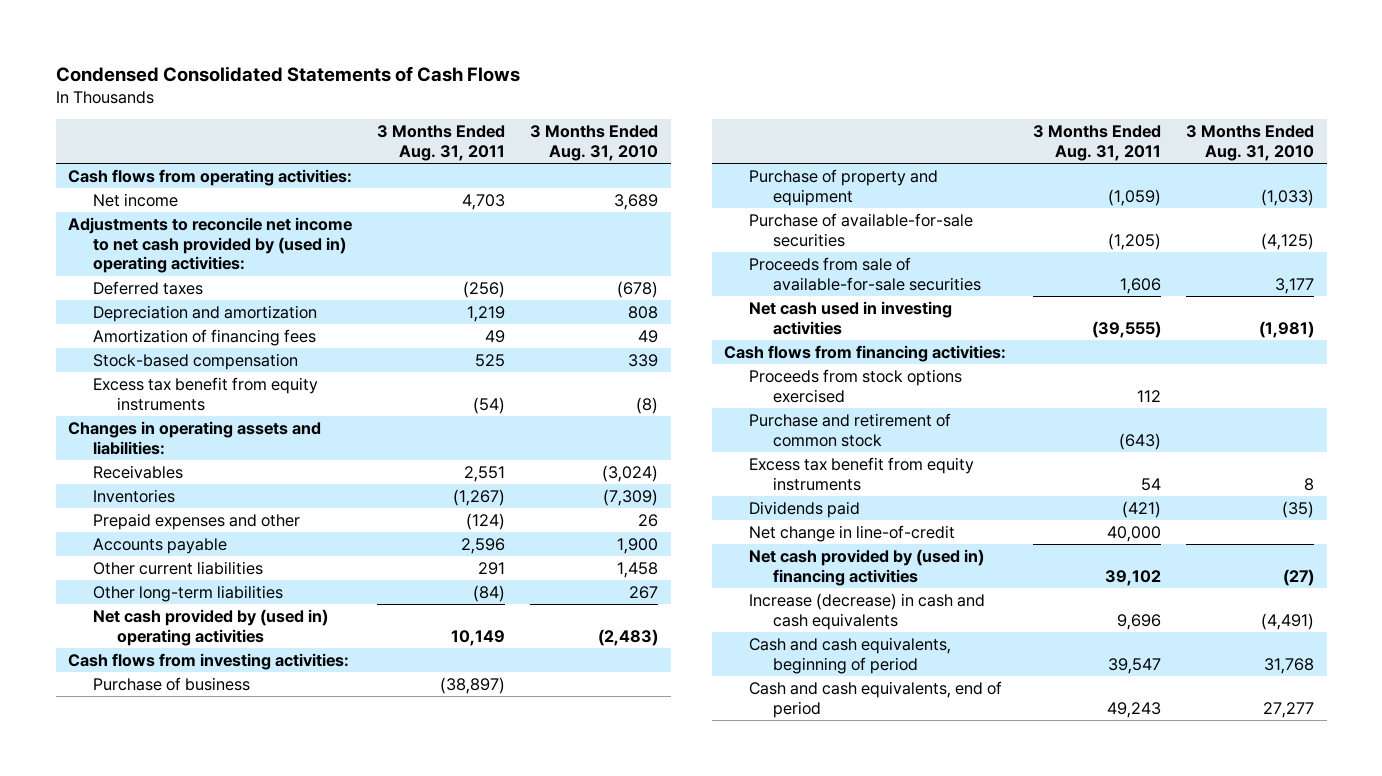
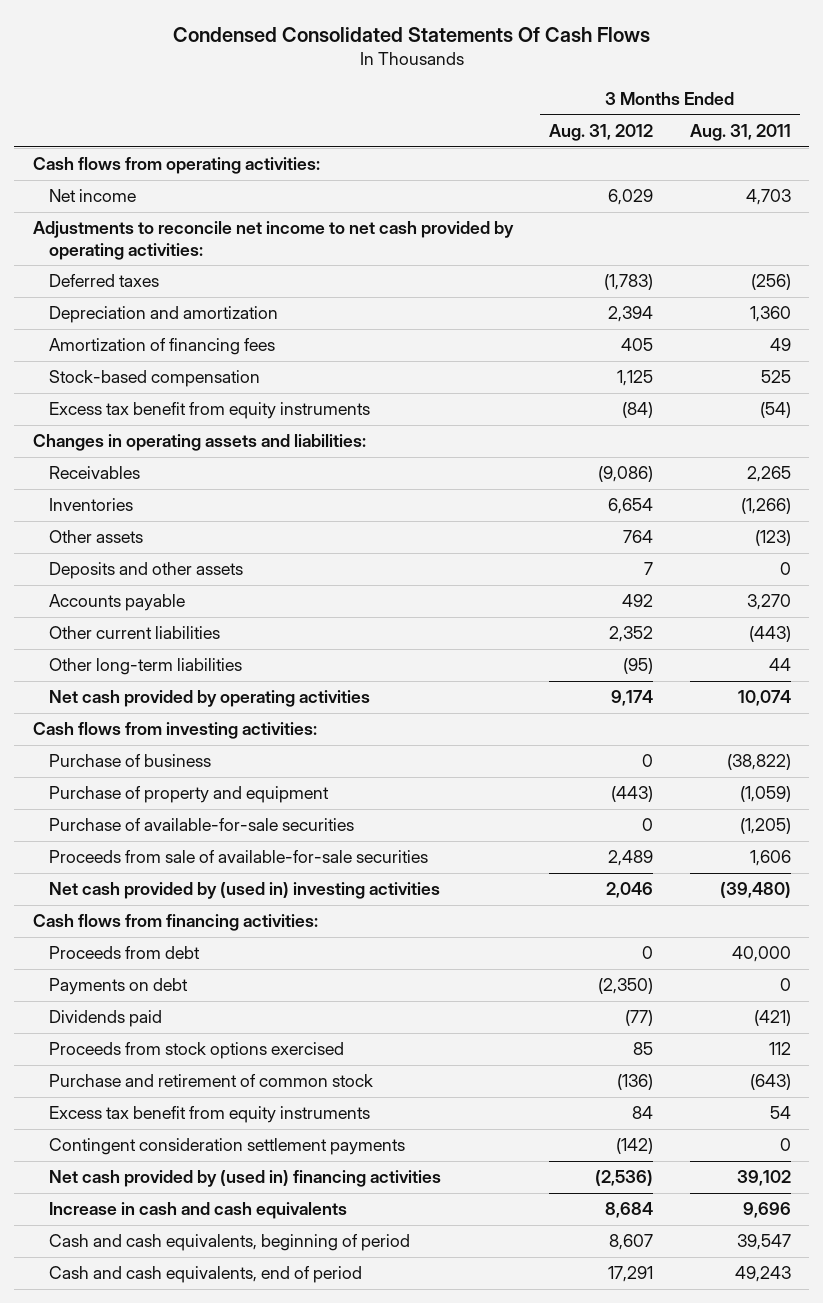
[55,65,520,82] Condensed Consolidated Statements of Cash Flows -> [172,26,650,42] Condensed Consolidated Statements Of Cash Flows
[530,125,659,162] 3 Months Ended Aug. 31, 2010 -> none
none -> [549,124,654,142] Aug. 31, 2012
[68,217,353,274] Adjustments to reconcile net income to net cash provided by (used in) operating activities: -> [32,221,514,260] Adjustments to reconcile net income to net cash provided by operating activities:
[467,306,506,323] 1,219 -> [749,306,791,323] 1,360
[464,466,506,483] 2,551 -> [746,466,791,483] 2,265
[453,489,506,507] (1,267) -> [740,498,791,515] (1,266)
[92,513,300,531] Prepaid expenses and other -> [49,530,144,544] Other assets
[466,513,506,531] (124) -> [754,530,791,547] (123)
none -> [49,562,244,580] Deposits and other assets
[461,538,506,555] 2,596 -> [746,594,791,611] 3,270
[478,562,506,576] 291 -> [748,626,791,643] (443)
[473,585,506,603] (84) -> [768,658,791,672] 44
[92,609,328,646] Net cash provided by (used in) operating activities -> [49,690,371,708] Net cash provided by operating activities
[451,629,506,646] 10,149 -> [737,690,791,707] 10,074
[440,677,506,695] (38,897) -> [726,754,791,771] (38,822)
[748,301,952,335] Net cash used in investing activities -> [49,882,441,900] Net cash provided by (used in) investing activities
[1092,320,1162,338] (39,555) -> [719,882,791,899] (39,480)
none -> [49,946,201,960] Proceeds from debt
none -> [49,978,189,996] Payments on debt
[748,501,860,519] Dividends paid -> [49,1010,163,1028] Dividends paid
[748,525,955,543] Net change in line-of-credit -> none
none -> [49,1138,406,1156] Contingent consideration settlement payments
[748,593,985,630] Increase (decrease) in cash and cash equivalents -> [49,1202,348,1220] Increase in cash and cash equivalents

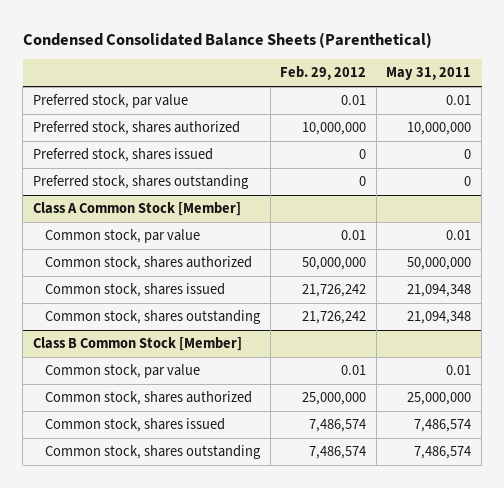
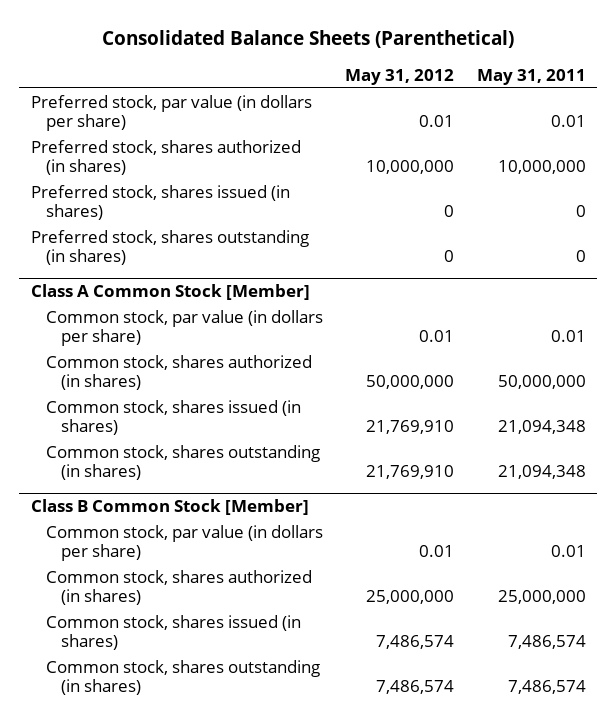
[22,31,432,48] Condensed Consolidated Balance Sheets (Parenthetical) -> [102,30,515,49] Consolidated Balance Sheets (Parenthetical)
[280,66,367,81] Feb. 29, 2012 -> none
none -> [345,68,455,85] May 31, 2012
[32,94,188,109] Preferred stock, par value -> [30,94,312,132] Preferred stock, par value (in dollars per share)
[32,121,240,136] Preferred stock, shares authorized -> [30,139,301,176] Preferred stock, shares authorized (in shares)
[32,148,213,163] Preferred stock, shares issued -> [30,184,290,221] Preferred stock, shares issued (in shares)
[32,175,249,190] Preferred stock, shares outstanding -> [30,229,309,266] Preferred stock, shares outstanding (in shares)
[45,229,201,244] Common stock, par value -> [45,309,323,347] Common stock, par value (in dollars per share)
[45,256,253,271] Common stock, shares authorized -> [45,354,312,391] Common stock, shares authorized (in shares)
[45,283,226,298] Common stock, shares issued -> [45,399,301,436] Common stock, shares issued (in shares)
[45,310,262,325] Common stock, shares outstanding -> [45,444,320,481] Common stock, shares outstanding (in shares)
[45,364,201,379] Common stock, par value -> [45,524,323,562] Common stock, par value (in dollars per share)
[45,391,253,406] Common stock, shares authorized -> [45,569,312,606] Common stock, shares authorized (in shares)
[45,418,226,433] Common stock, shares issued -> [45,614,301,651] Common stock, shares issued (in shares)
[45,445,262,460] Common stock, shares outstanding -> [45,659,320,696] Common stock, shares outstanding (in shares)

